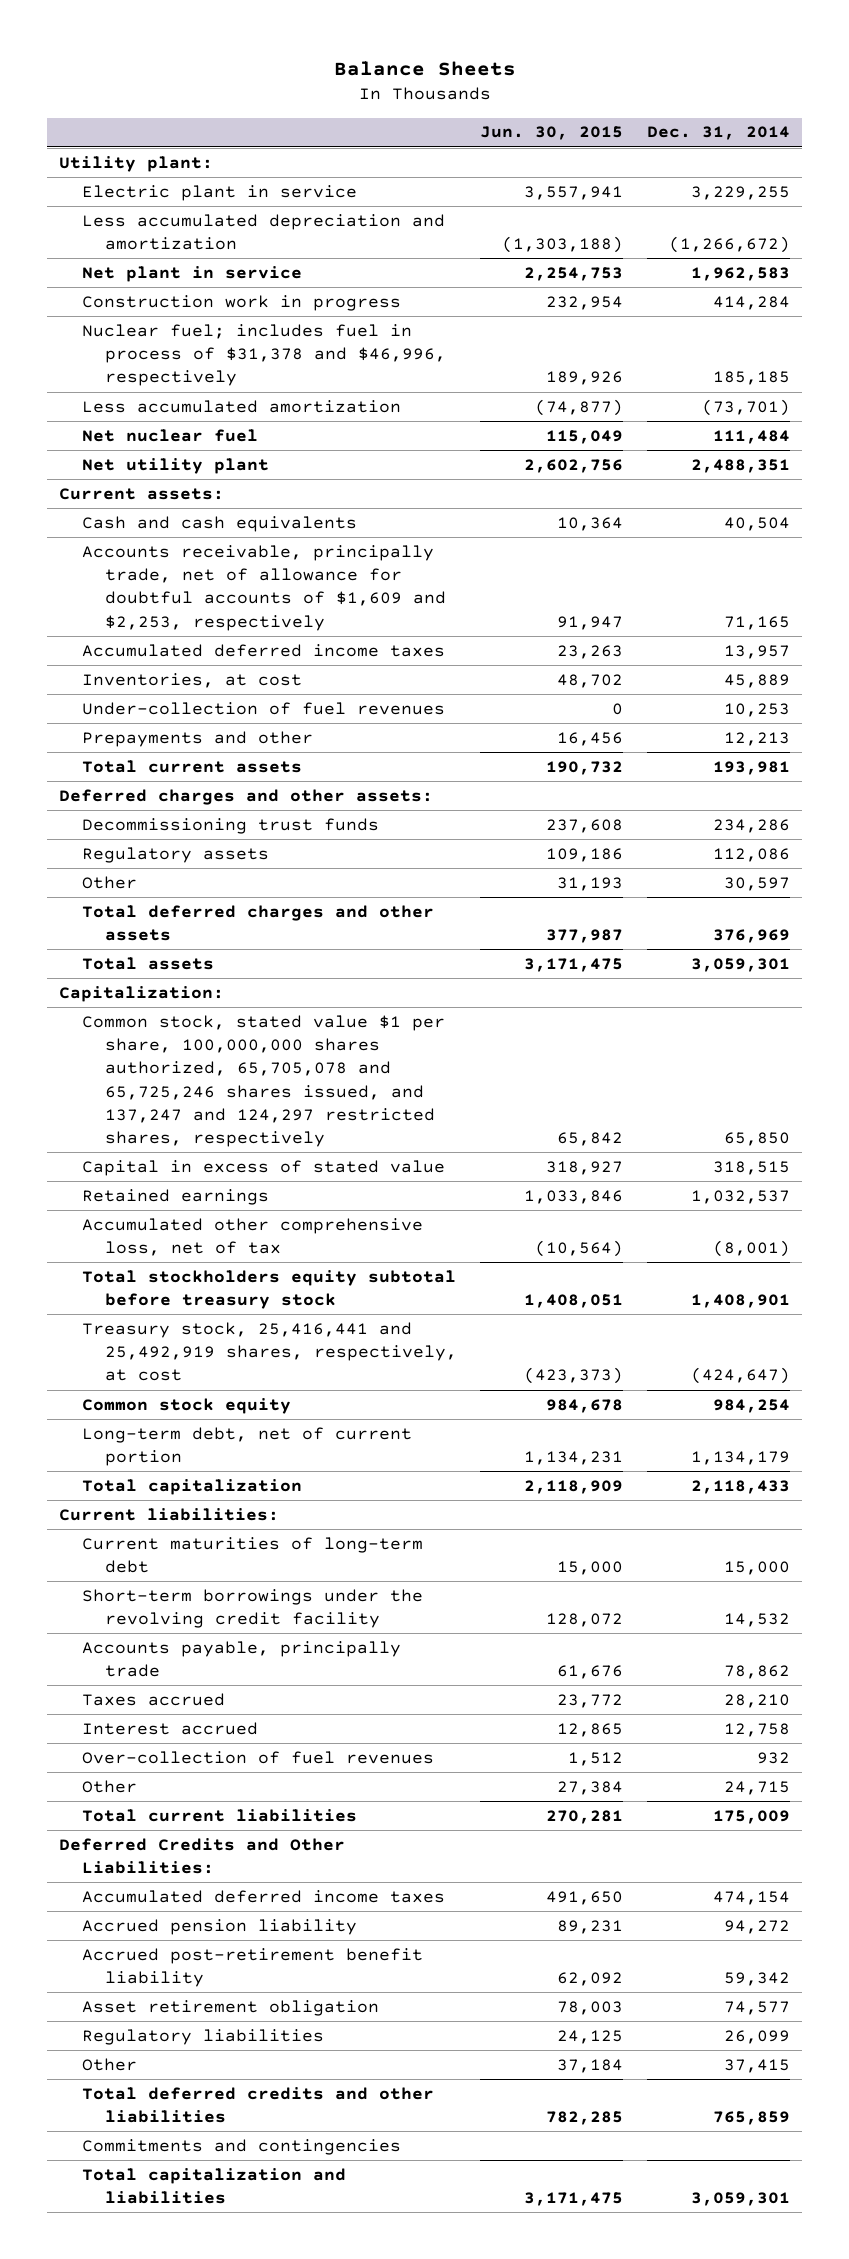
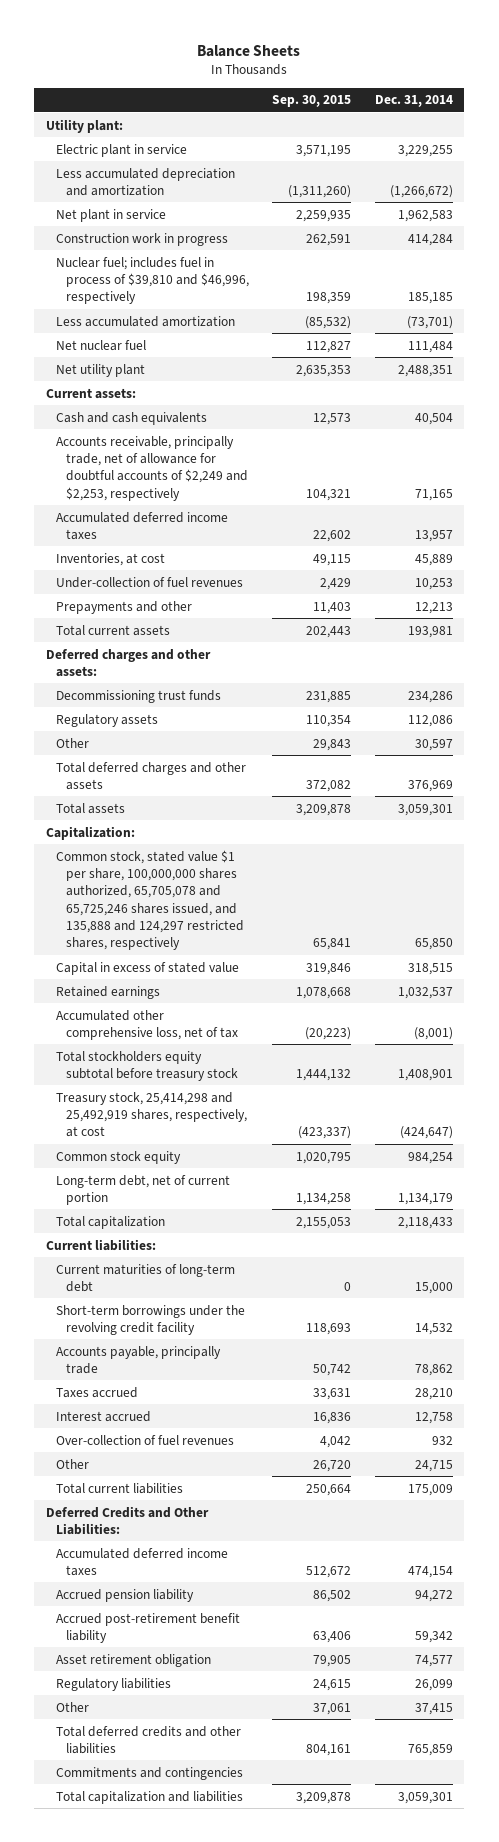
[480,126,624,141] Jun. 30, 2015 -> none
none -> [272,95,352,108] Sep. 30, 2015
[81,323,446,387] Nuclear fuel; includes fuel in process of $31,378 and $46,996, respectively -> [56,256,250,305] Nuclear fuel; includes fuel in process of $39,810 and $46,996, respectively
[81,544,446,631] Accounts receivable, principally trade, net of allowance for doubtful accounts of $1,609 and $2,253, respectively -> [56,435,249,501] Accounts receivable, principally trade, net of allowance for doubtful accounts of $2,249 and $2,253, respectively
[81,1014,445,1148] Common stock, stated value $1 per share, 100,000,000 shares authorized, 65,705,078 and 65,725,246 shares issued, and 137,247 and 124,297 restricted shares, respectively -> [56,849,245,951] Common stock, stated value $1 per share, 100,000,000 shares authorized, 65,705,078 and 65,725,246 shares issued, and 135,888 and 124,297 restricted shares, respectively
[81,1321,457,1382] Treasury stock, 25,416,441 and 25,492,919 shares, respectively, at cost -> [56,1091,248,1138] Treasury stock, 25,414,298 and 25,492,919 shares, respectively, at cost

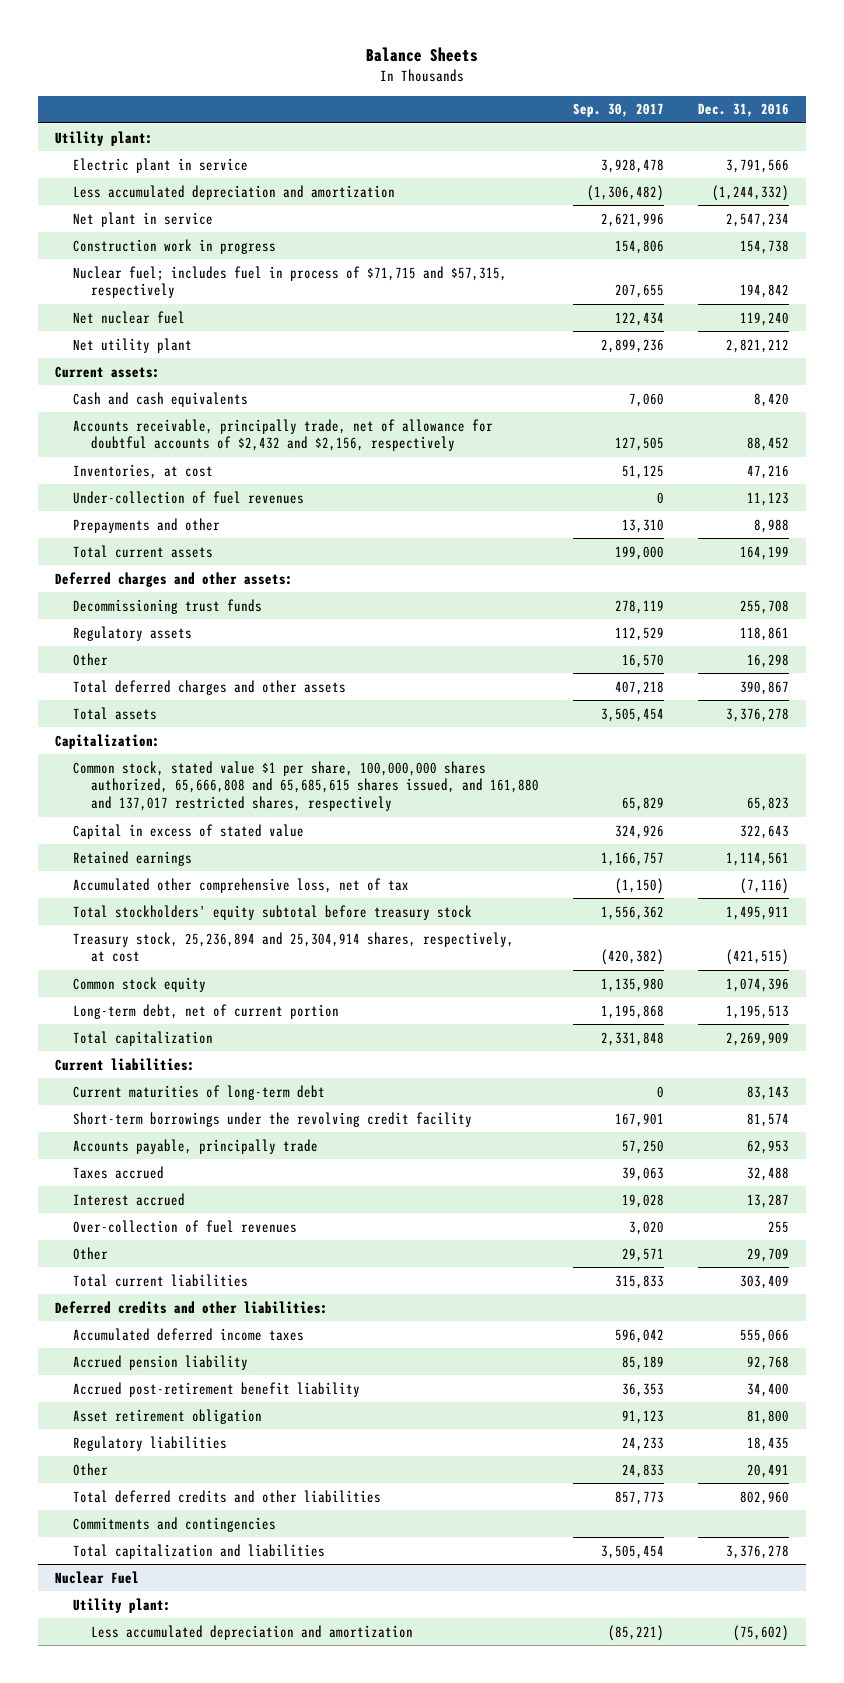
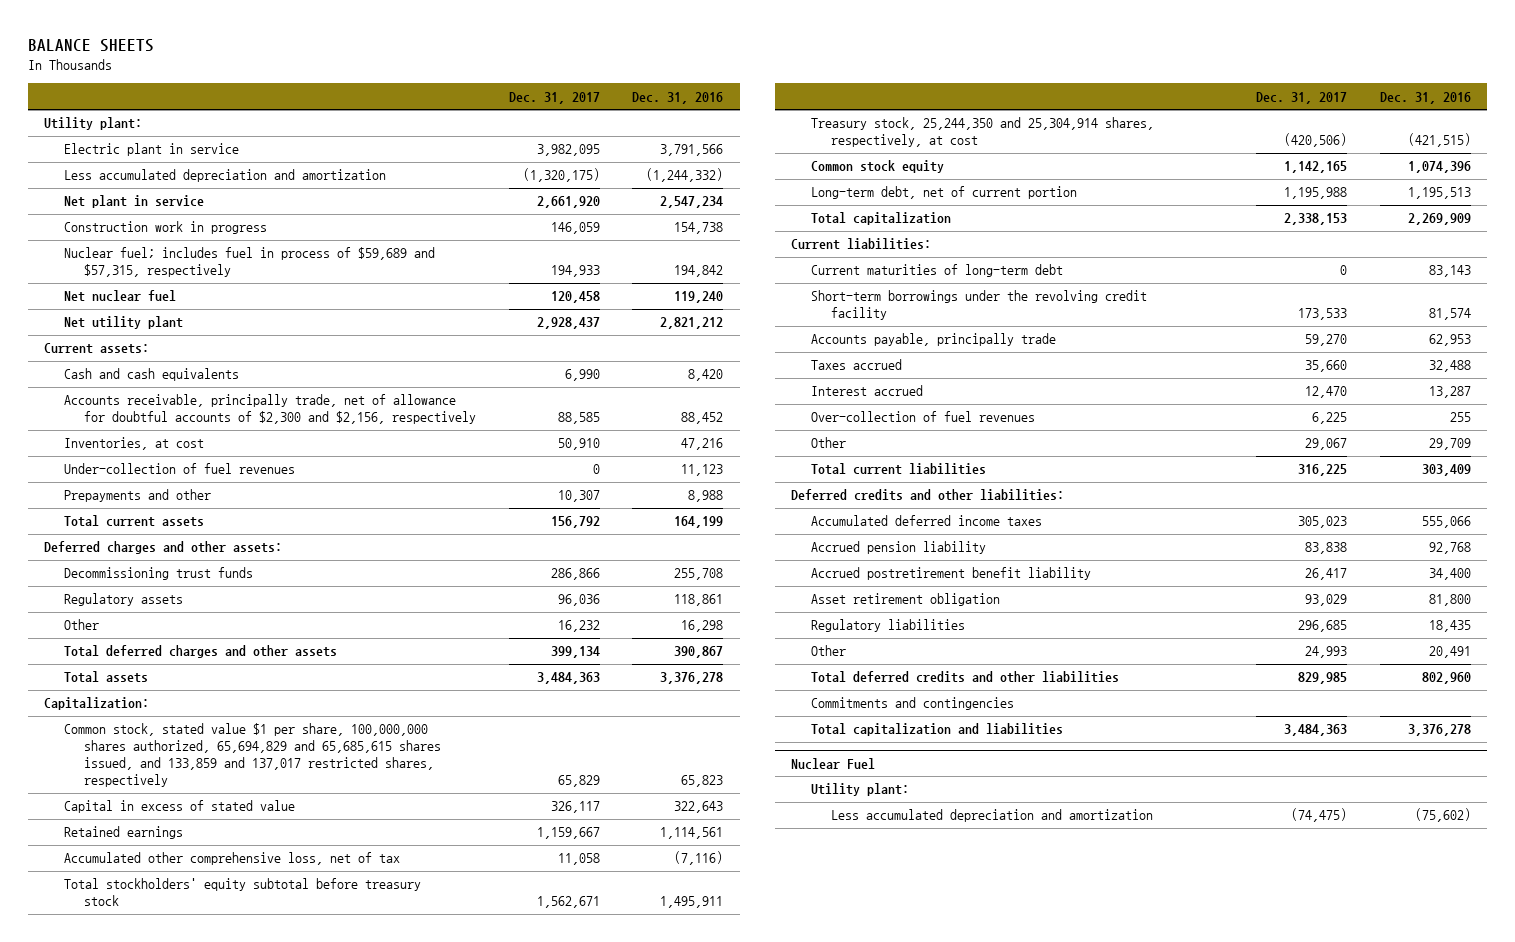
[365,46,478,62] Balance Sheets -> [27,38,154,52] BALANCE SHEETS
[573,103,665,118] Sep. 30, 2017 -> none
none -> [508,91,600,104] Dec. 31, 2017
[73,265,508,299] Nuclear fuel; includes fuel in process of $71,715 and $57,315, respectively -> [64,247,436,278] Nuclear fuel; includes fuel in process of $59,689 and $57,315, respectively
[73,418,494,452] Accounts receivable, principally trade, net of allowance for doubtful accounts of $2,432 and $2,156, respectively -> [64,394,477,425] Accounts receivable, principally trade, net of allowance for doubtful accounts of $2,300 and $2,156, respectively
[73,760,540,812] Common stock, stated value $1 per share, 100,000,000 shares authorized, 65,666,808 and 65,685,615 shares issued, and 161,880 and 137,017 restricted shares, respectively -> [64,723,442,788] Common stock, stated value $1 per share, 100,000,000 shares authorized, 65,694,829 and 65,685,615 shares issued, and 133,859 and 137,017 restricted shares, respectively
[73,931,515,963] Treasury stock, 25,236,894 and 25,304,914 shares, respectively, at cost -> [811,117,1155,148] Treasury stock, 25,244,350 and 25,304,914 shares, respectively, at cost
[73,1381,361,1397] Accrued post-retirement benefit liability -> [811,567,1092,581] Accrued postretirement benefit liability

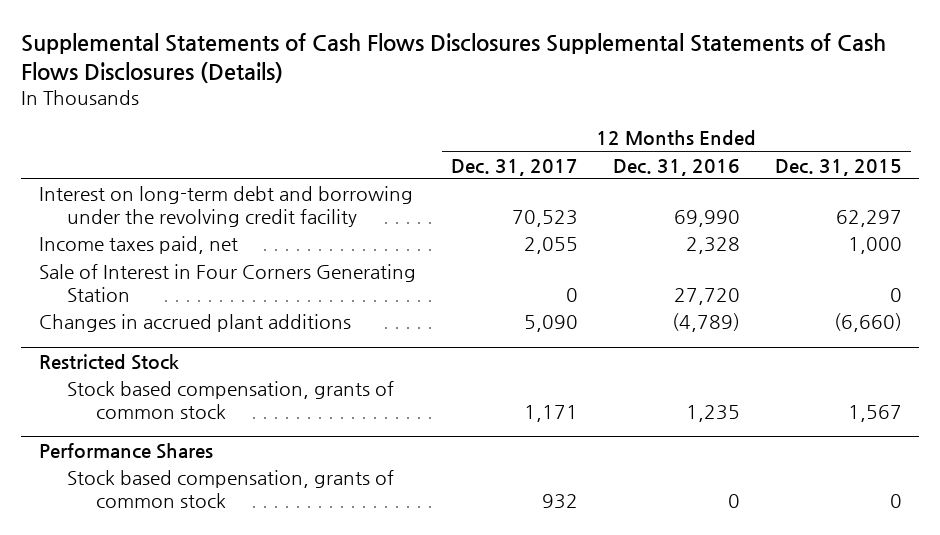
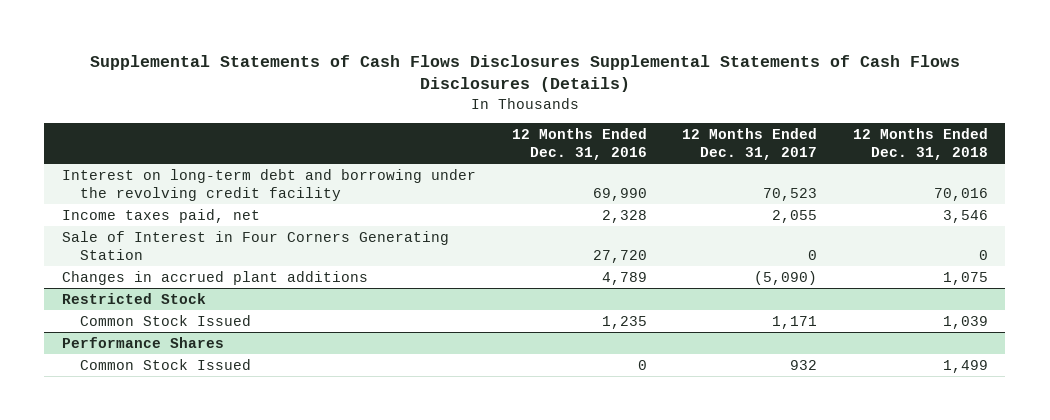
[774,158,902,176] Dec. 31, 2015 -> none
none -> [852,127,988,161] 12 Months Ended Dec. 31, 2018
[523,315,578,333] 5,090 -> [754,270,818,285] (5,090)
[671,313,740,333] (4,789) -> [601,271,647,285] 4,789
[67,381,395,420] Stock based compensation, grants of common stock -> [80,314,252,326] Common Stock Issued
[67,470,395,509] Stock based compensation, grants of common stock -> [80,358,252,370] Common Stock Issued

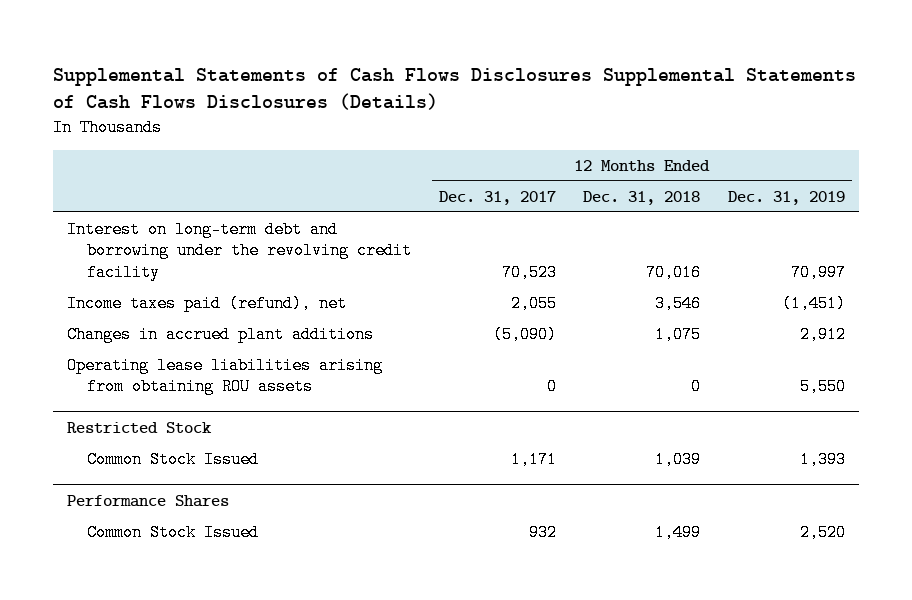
[511,127,647,161] 12 Months Ended Dec. 31, 2016 -> none
none -> [727,190,845,205] Dec. 31, 2019
[62,230,450,261] Sale of Interest in Four Corners Generating Station -> none
[62,208,261,223] Income taxes paid, net -> [66,294,347,312] Income taxes paid (refund), net
none -> [66,356,383,396] Operating lease liabilities arising from obtaining ROU assets

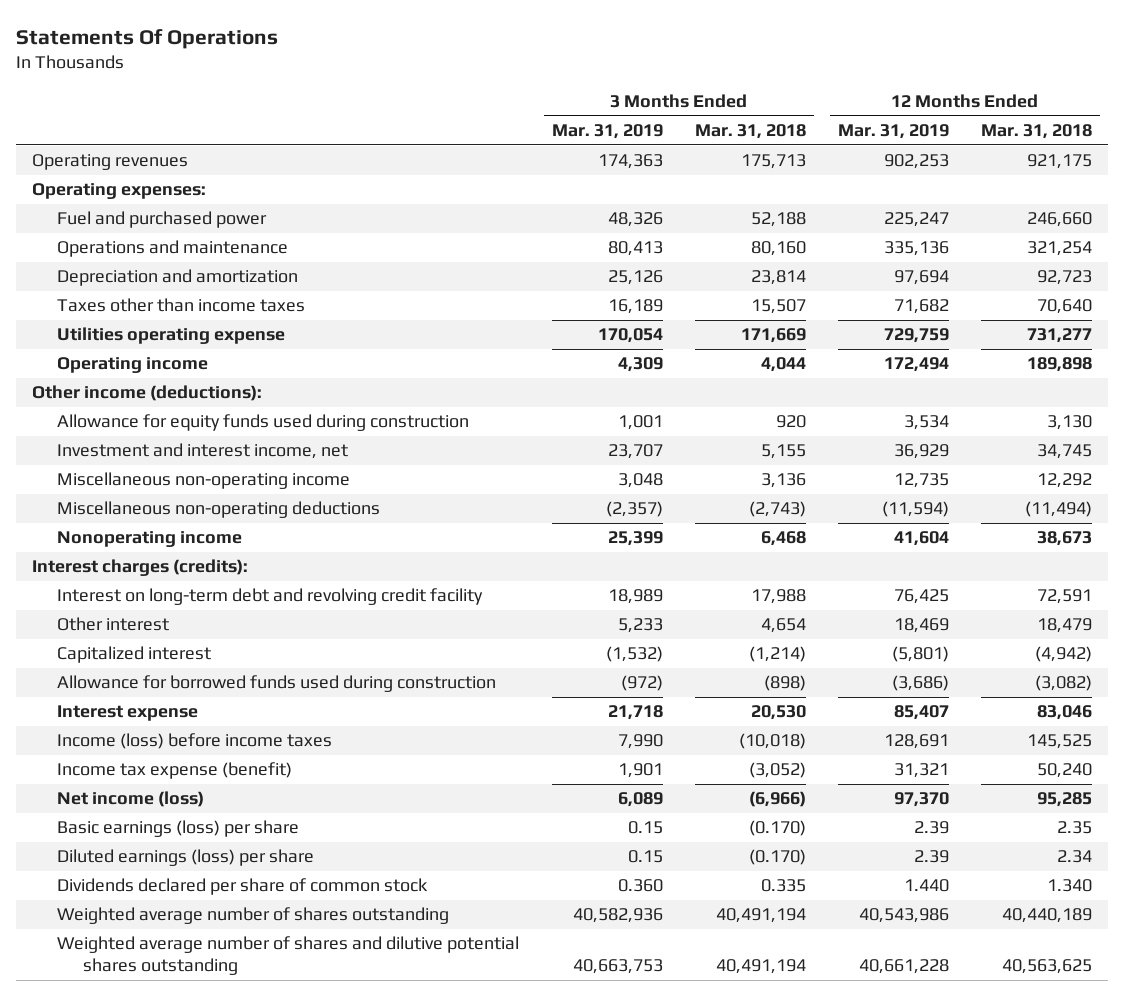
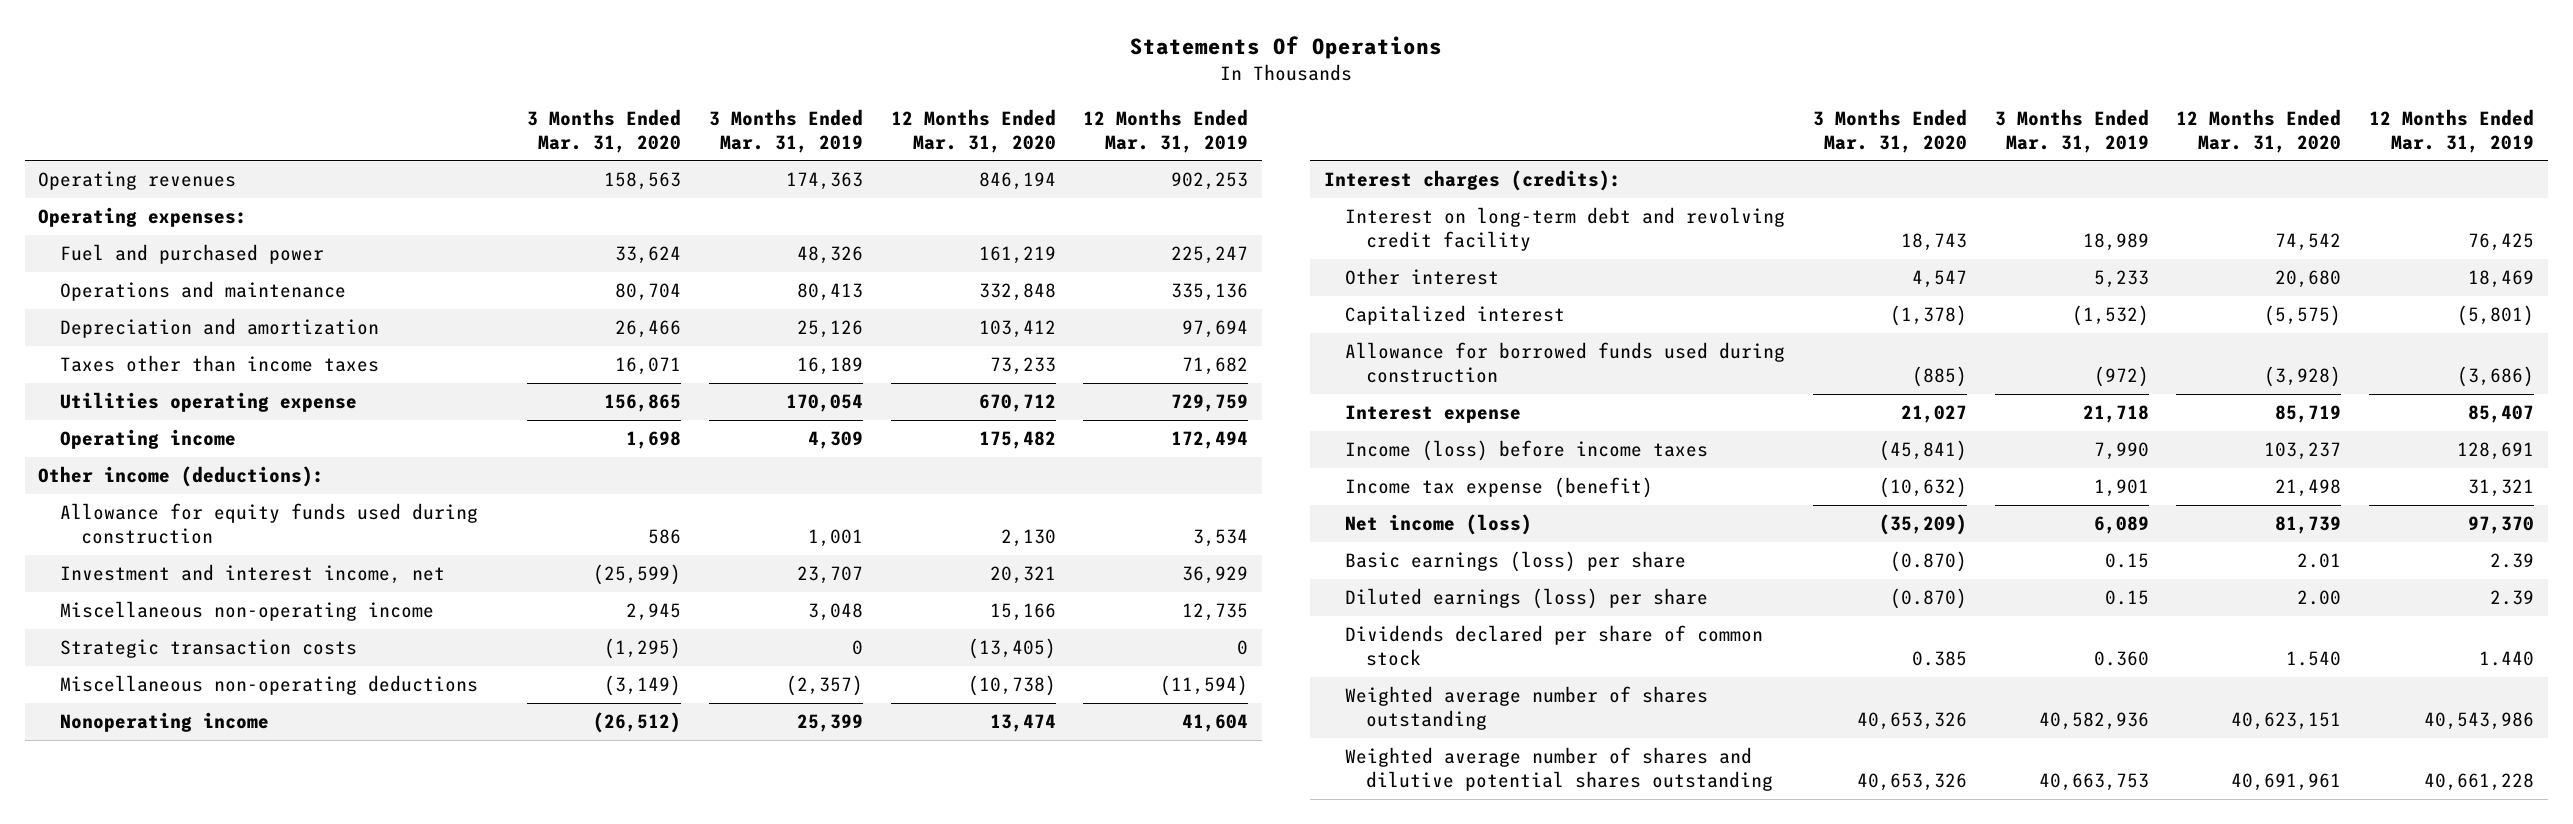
[694,124,806,140] Mar. 31, 2018 -> none
[981,124,1093,140] Mar. 31, 2018 -> none
none -> [527,108,682,153] 3 Months Ended Mar. 31, 2020
none -> [890,108,1056,153] 12 Months Ended Mar. 31, 2020
none -> [59,639,357,659] Strategic transaction costs

